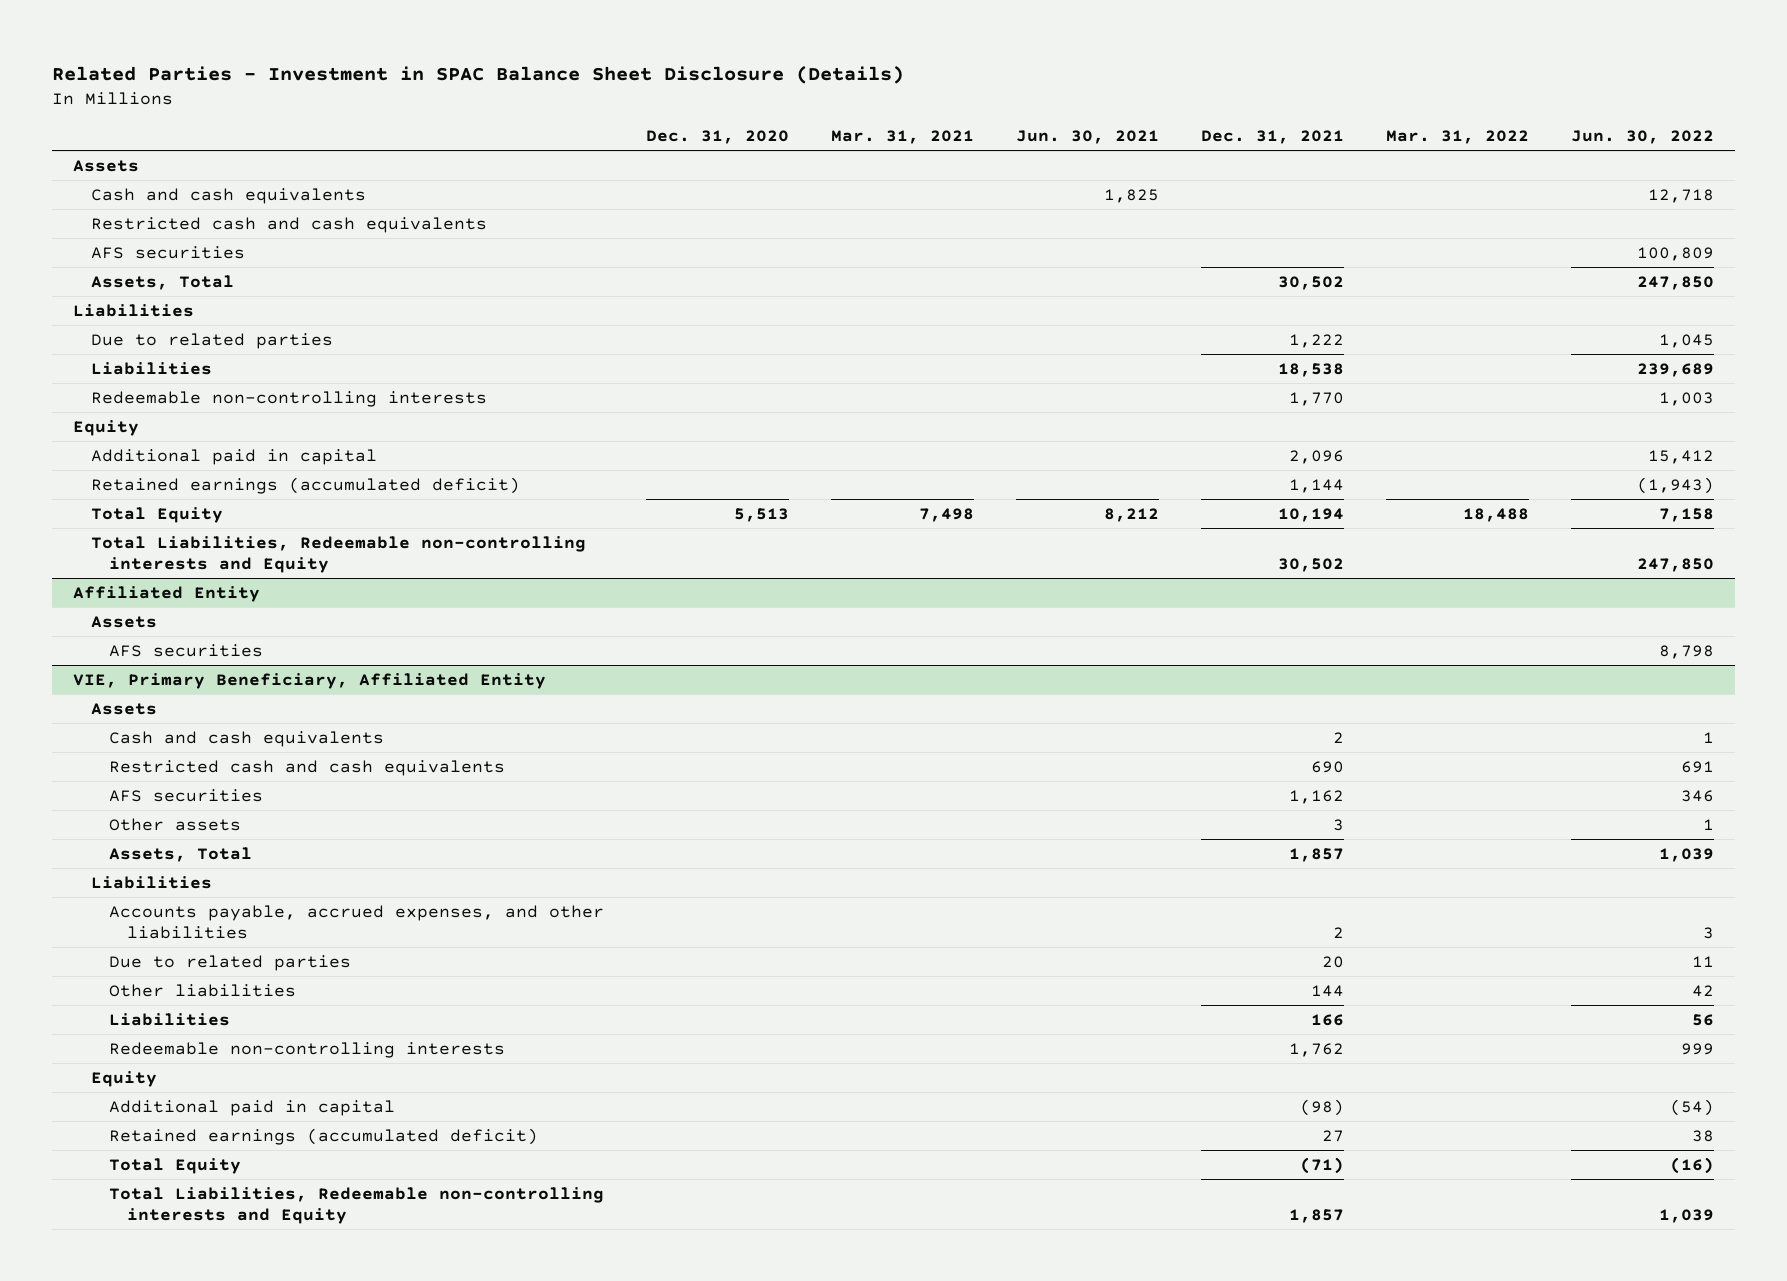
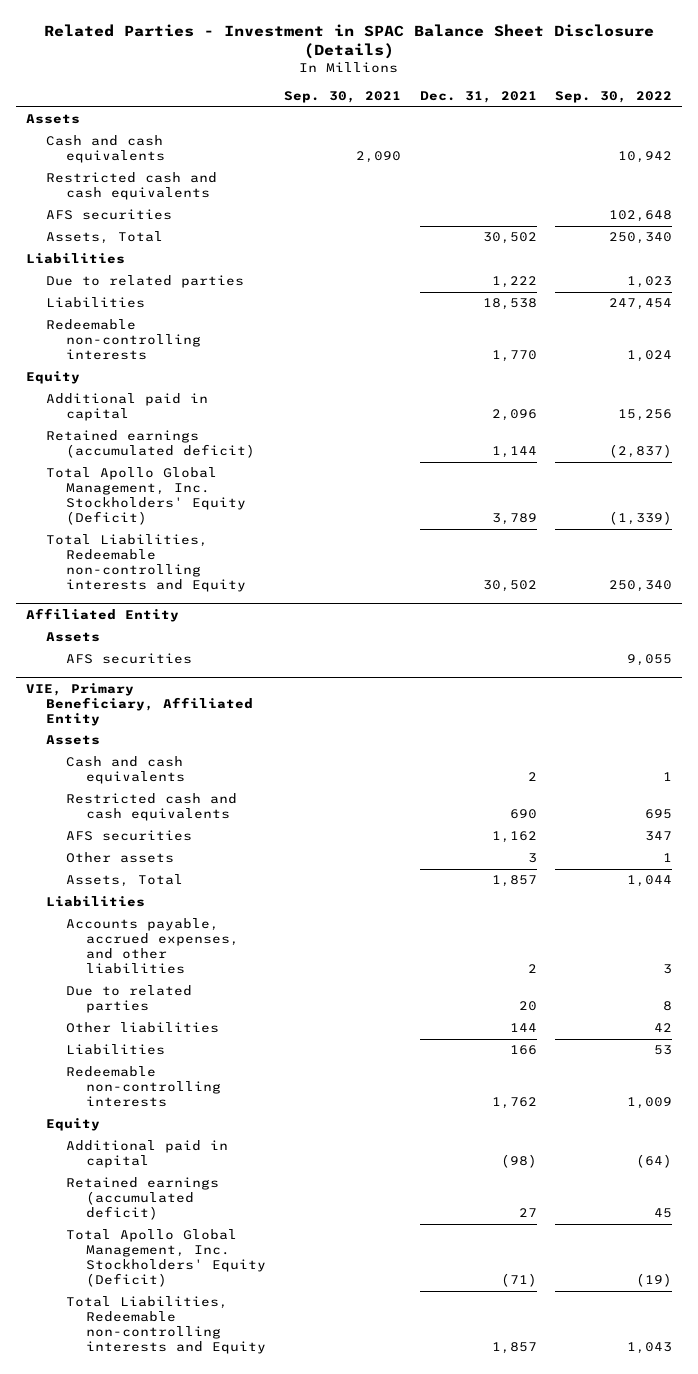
[646,130,790,145] Dec. 31, 2020 -> none
[831,130,975,145] Mar. 31, 2021 -> none
[1015,130,1159,145] Jun. 30, 2021 -> none
[1385,130,1529,145] Mar. 31, 2022 -> none
[1570,130,1714,145] Jun. 30, 2022 -> none
none -> [284,90,402,103] Sep. 30, 2021
none -> [555,90,673,103] Sep. 30, 2022
[91,506,224,523] Total Equity -> none
none -> [45,467,246,526] Total Apollo Global Management, Inc. Stockholders' Equity (Deficit)
[109,1157,242,1174] Total Equity -> none
none -> [65,1229,266,1288] Total Apollo Global Management, Inc. Stockholders' Equity (Deficit)

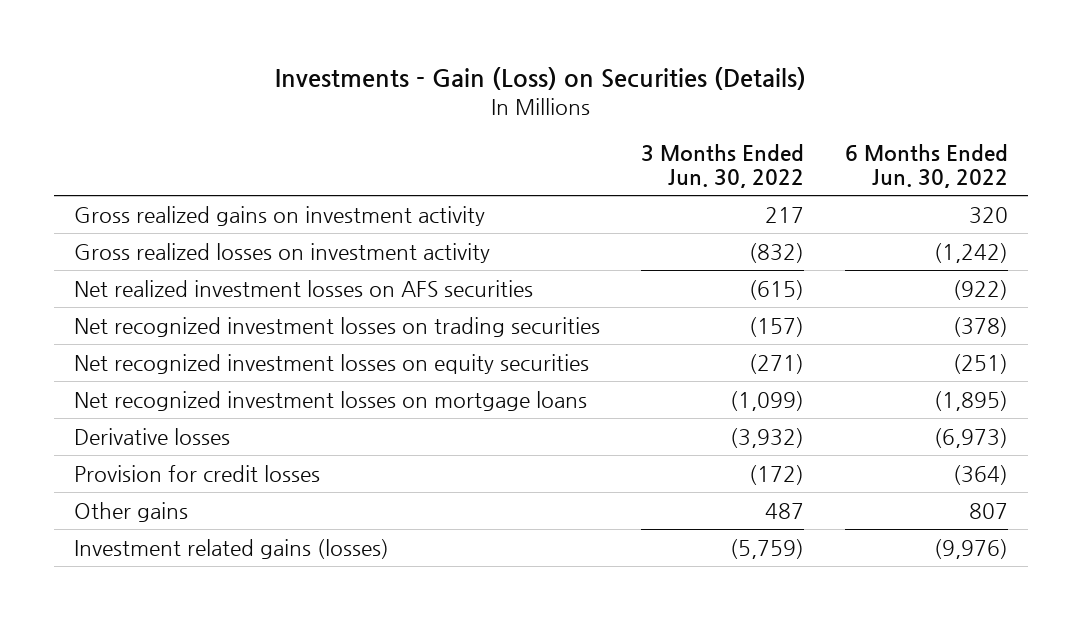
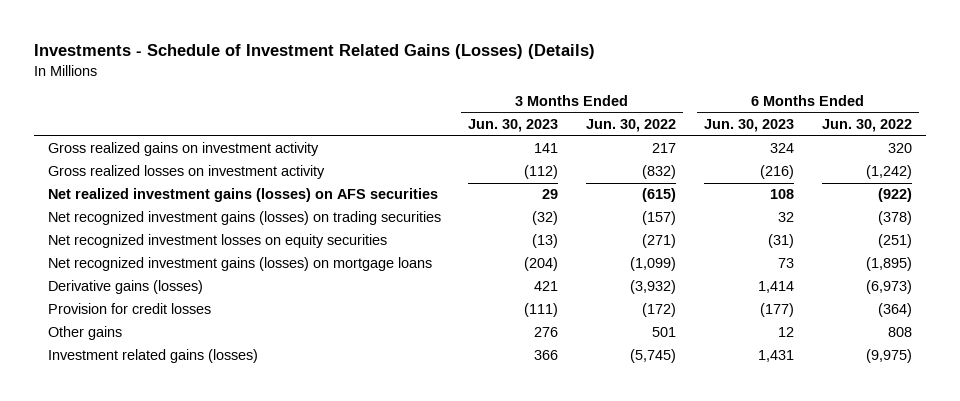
[274,66,806,90] Investments - Gain (Loss) on Securities (Details) -> [33,44,595,60] Investments - Schedule of Investment Related Gains (Losses) (Details)
none -> [468,119,559,133] Jun. 30, 2023
none -> [704,119,795,133] Jun. 30, 2023
[73,279,533,297] Net realized investment losses on AFS securities -> [47,188,438,203] Net realized investment gains (losses) on AFS securities
[73,316,600,337] Net recognized investment losses on trading securities -> [47,211,441,226] Net recognized investment gains (losses) on trading securities
[73,390,587,411] Net recognized investment losses on mortgage loans -> [47,257,432,272] Net recognized investment gains (losses) on mortgage loans
[73,427,230,445] Derivative losses -> [47,280,203,295] Derivative gains (losses)
[764,502,804,519] 487 -> [652,327,677,338] 501
[968,502,1008,519] 807 -> [888,327,913,338] 808
[729,538,804,559] (5,759) -> [630,349,677,364] (5,745)
[933,538,1008,559] (9,976) -> [866,349,913,364] (9,975)

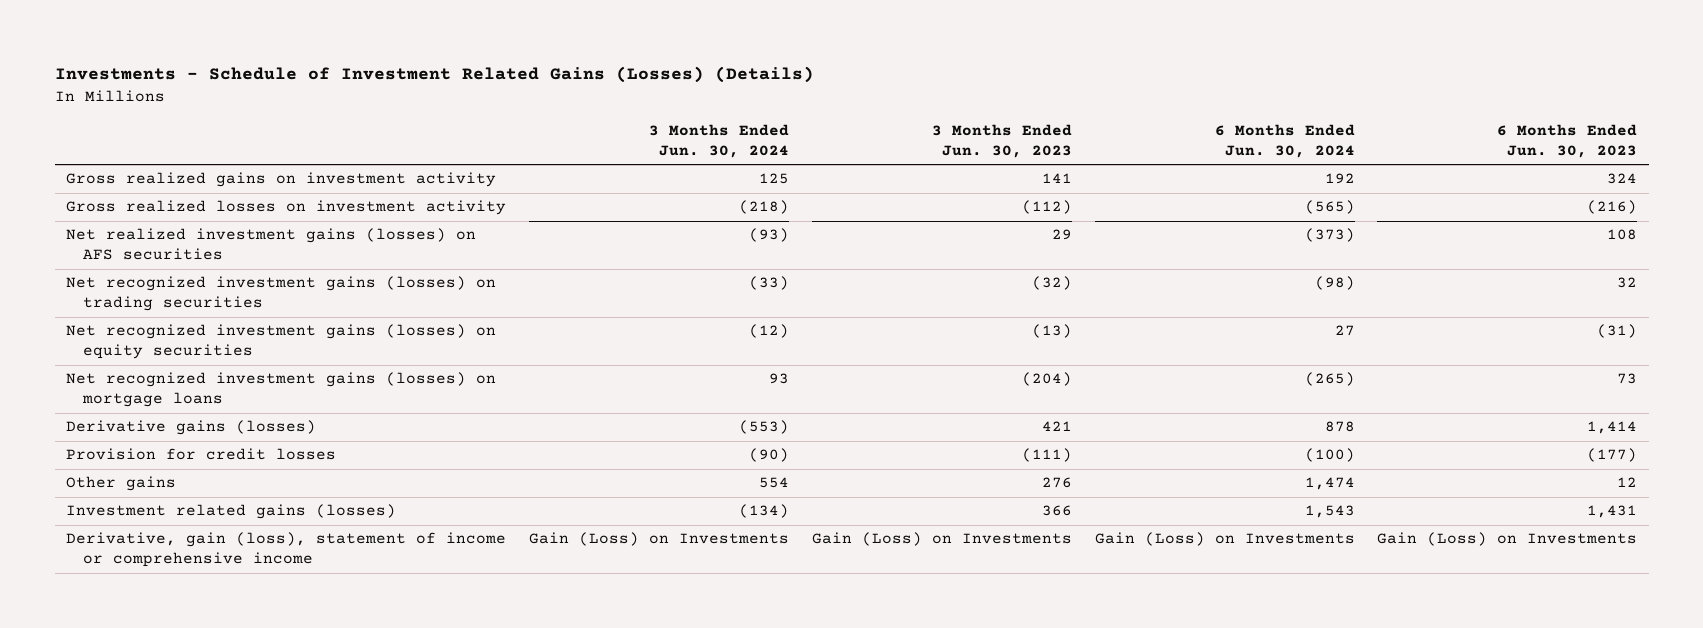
[586,119,677,133] Jun. 30, 2022 -> none
[822,119,913,133] Jun. 30, 2022 -> none
none -> [648,123,789,158] 3 Months Ended Jun. 30, 2024
none -> [1214,123,1355,158] 6 Months Ended Jun. 30, 2024
[47,234,387,249] Net recognized investment losses on equity securities -> [65,324,496,360] Net recognized investment gains (losses) on equity securities
none -> [65,532,506,568] Derivative, gain (loss), statement of income or comprehensive income

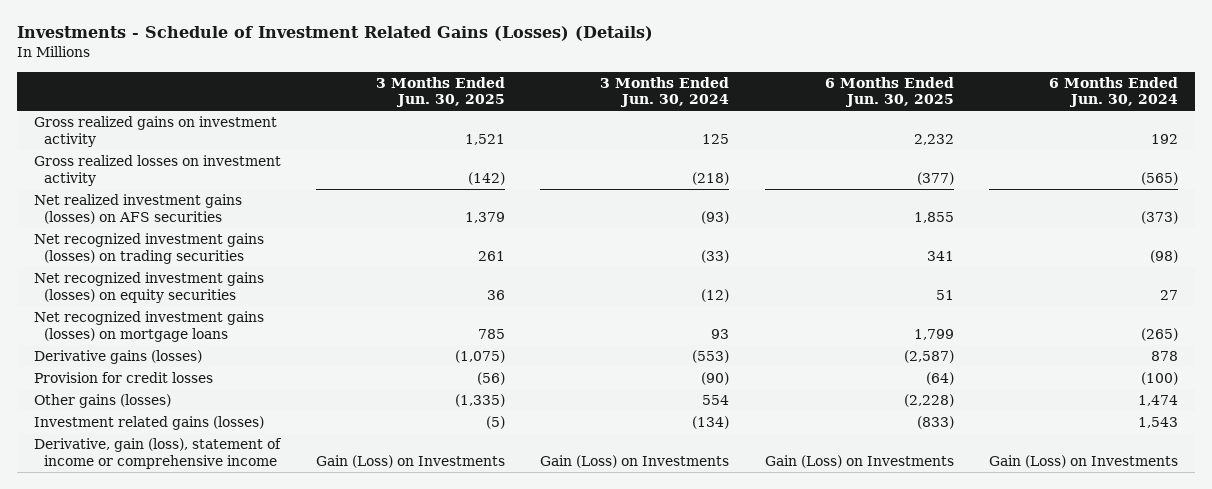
[931,123,1072,158] 3 Months Ended Jun. 30, 2023 -> none
[1497,123,1638,158] 6 Months Ended Jun. 30, 2023 -> none
none -> [376,76,506,108] 3 Months Ended Jun. 30, 2025
none -> [824,76,954,108] 6 Months Ended Jun. 30, 2025
[65,476,176,492] Other gains -> [34,394,172,409] Other gains (losses)

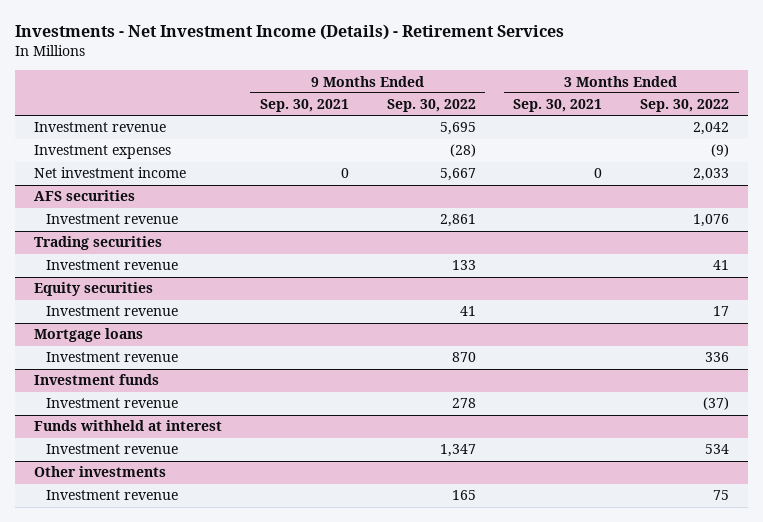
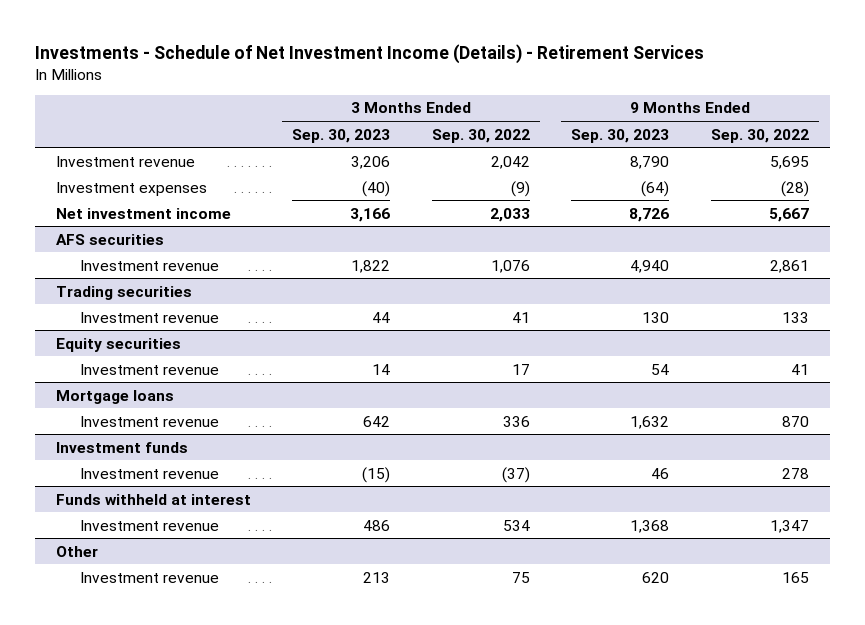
[15,24,565,41] Investments - Net Investment Income (Details) - Retirement Services -> [35,43,705,64] Investments - Schedule of Net Investment Income (Details) - Retirement Services
[259,99,349,113] Sep. 30, 2021 -> none
[513,99,603,113] Sep. 30, 2021 -> none
none -> [292,128,391,143] Sep. 30, 2023
none -> [571,128,670,143] Sep. 30, 2023
[34,466,167,478] Other investments -> [55,545,98,557] Other

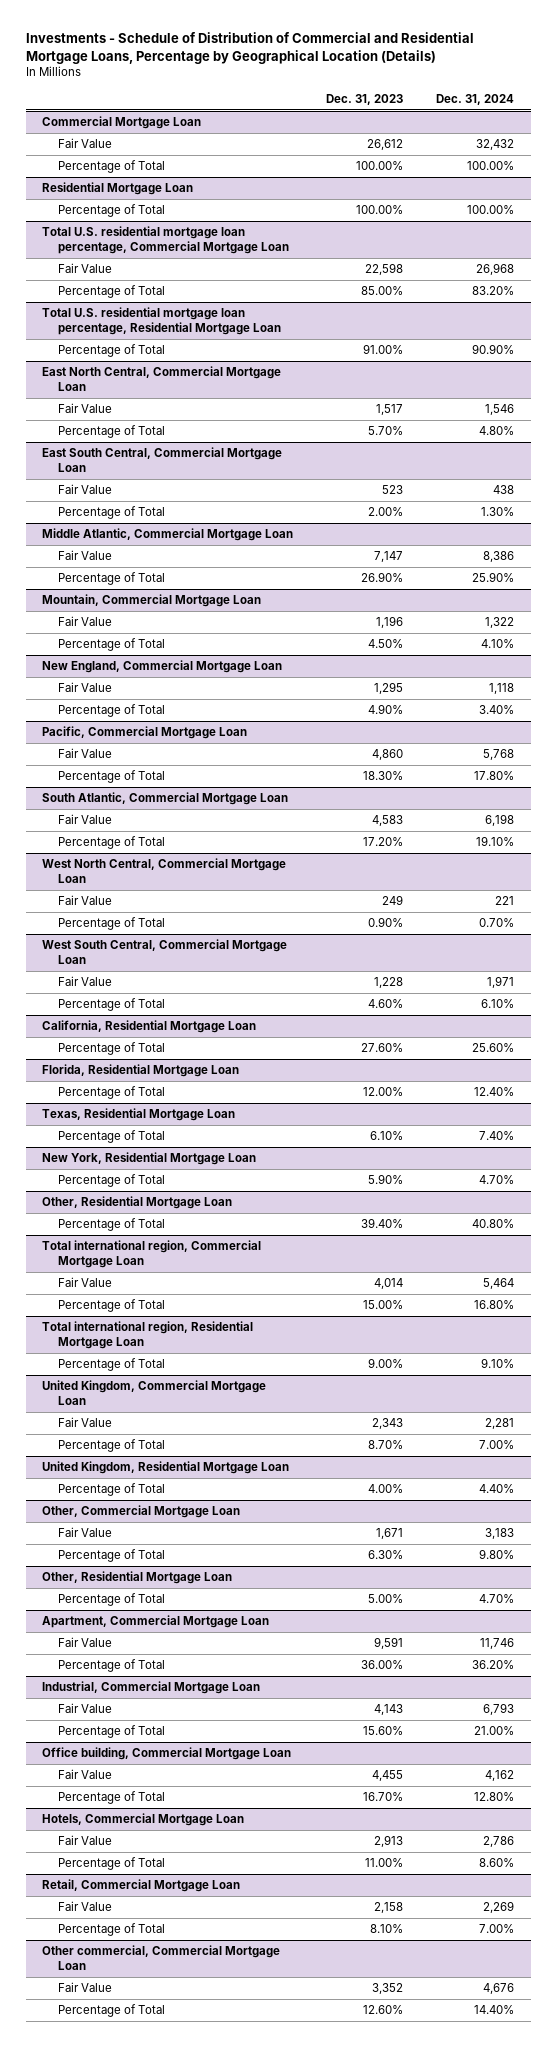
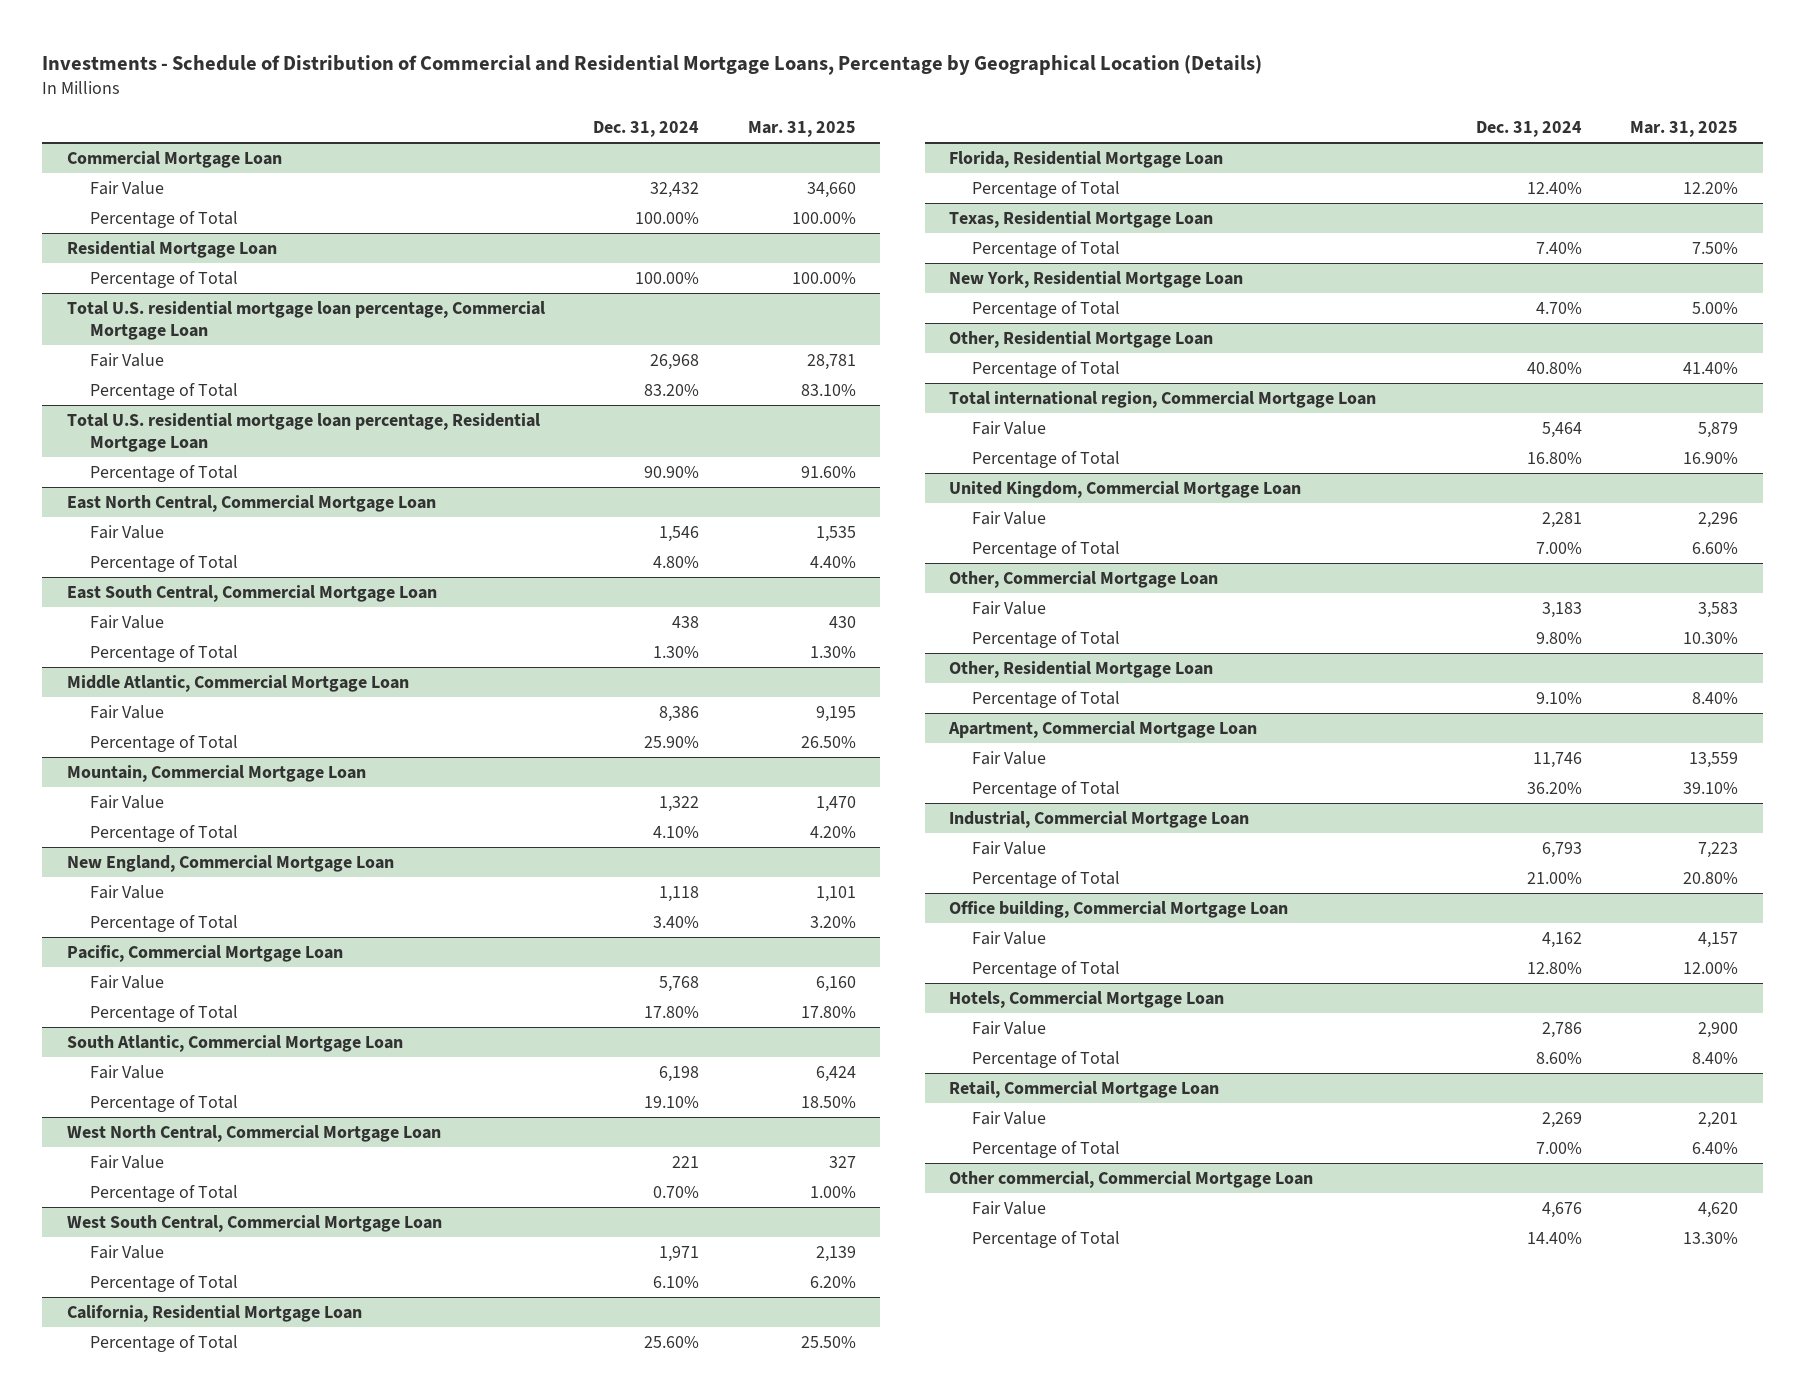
[326,93,404,105] Dec. 31, 2023 -> none
none -> [747,121,856,138] Mar. 31, 2025
[42,1321,254,1349] Total international region, Residential Mortgage Loan -> none
[57,1358,165,1372] Percentage of Total -> none
[42,1461,290,1475] United Kingdom, Residential Mortgage Loan -> none
[57,1483,165,1497] Percentage of Total -> none
[479,1594,515,1604] 4.70% -> [1535,691,1582,704] 9.10%

